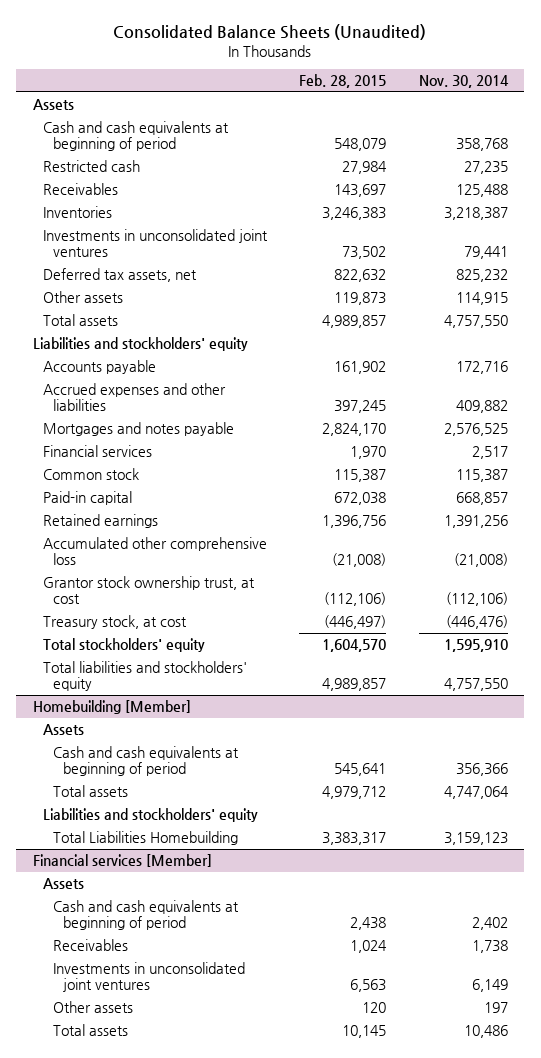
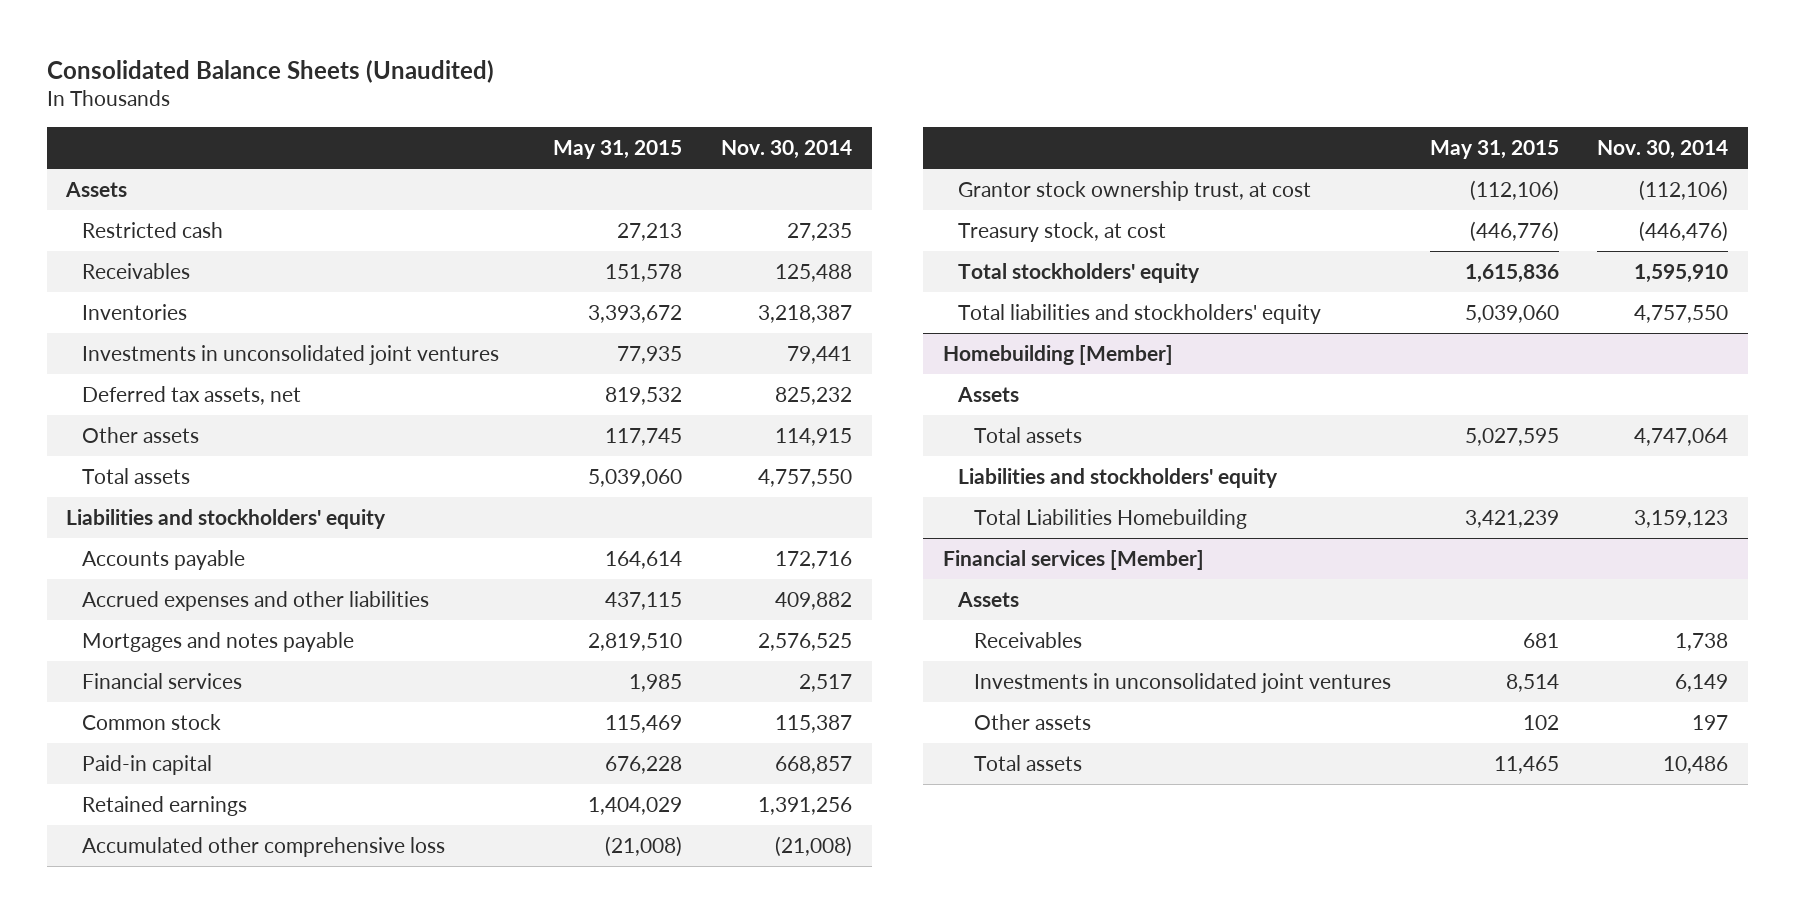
[299,74,387,89] Feb. 28, 2015 -> none
none -> [553,140,683,160] May 31, 2015
[42,121,229,152] Cash and cash equivalents at beginning of period -> none
[52,746,239,777] Cash and cash equivalents at beginning of period -> none
[52,900,239,931] Cash and cash equivalents at beginning of period -> none

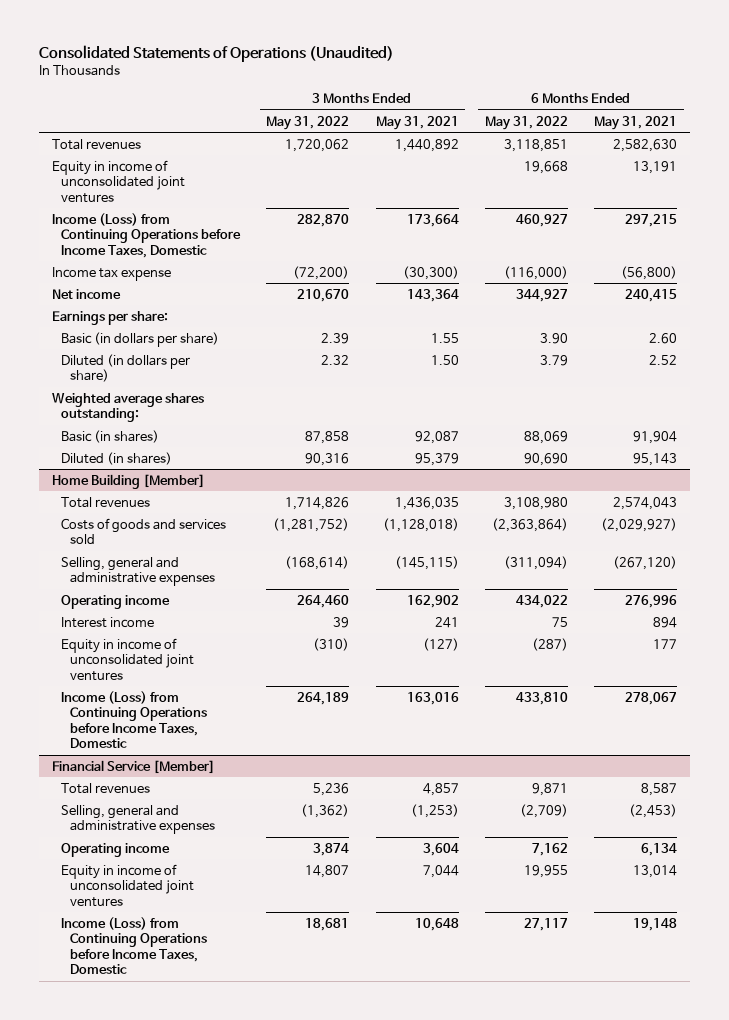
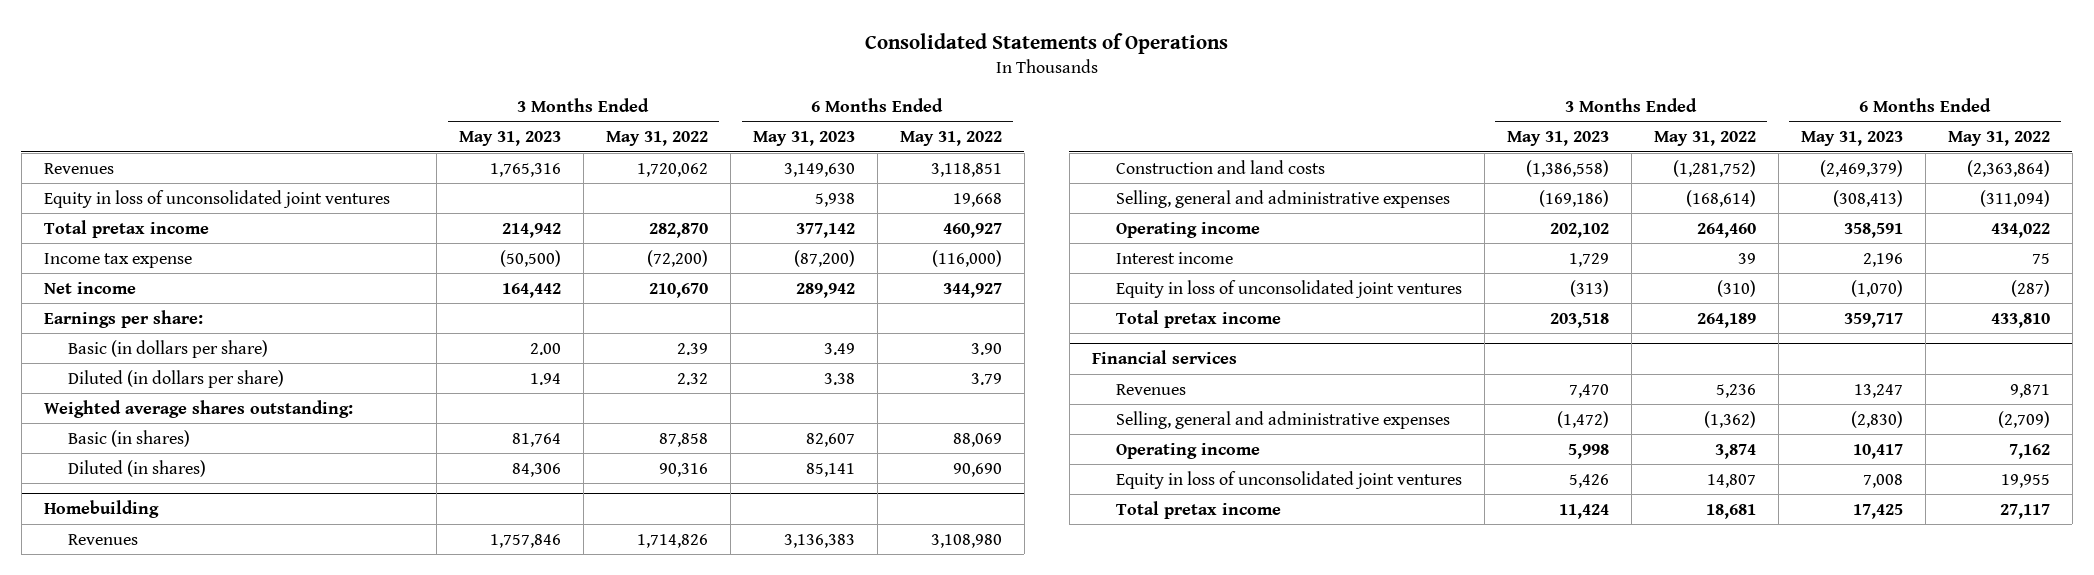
[38,45,394,63] Consolidated Statements of Operations (Unaudited) -> [864,33,1228,55] Consolidated Statements of Operations
[375,115,459,130] May 31, 2021 -> none
[594,115,678,130] May 31, 2021 -> none
none -> [458,131,561,147] May 31, 2023
none -> [752,131,855,147] May 31, 2023
[51,138,141,150] Total revenues -> [43,162,114,174] Revenues
[51,159,186,203] Equity in income of unconsolidated joint ventures -> [43,189,390,208] Equity in loss of unconsolidated joint ventures
[51,212,242,258] Income (Loss) from Continuing Operations before Income Taxes, Domestic -> [43,219,209,238] Total pretax income
[51,473,205,489] Home Building [Member] -> [43,500,159,519] Homebuilding
[61,496,151,508] Total revenues -> [67,533,138,545] Revenues
[61,517,227,545] Costs of goods and services sold -> [1115,159,1325,174] Construction and land costs
[61,637,195,681] Equity in income of unconsolidated joint ventures -> [1115,279,1462,298] Equity in loss of unconsolidated joint ventures
[61,690,208,749] Income (Loss) from Continuing Operations before Income Taxes, Domestic -> [1115,309,1281,328] Total pretax income
[51,759,215,774] Financial Service [Member] -> [1091,350,1237,365] Financial services
[61,782,151,794] Total revenues -> [1115,383,1186,395] Revenues
[61,863,195,907] Equity in income of unconsolidated joint ventures -> [1115,470,1462,489] Equity in loss of unconsolidated joint ventures
[61,916,208,975] Income (Loss) from Continuing Operations before Income Taxes, Domestic -> [1115,500,1281,519] Total pretax income

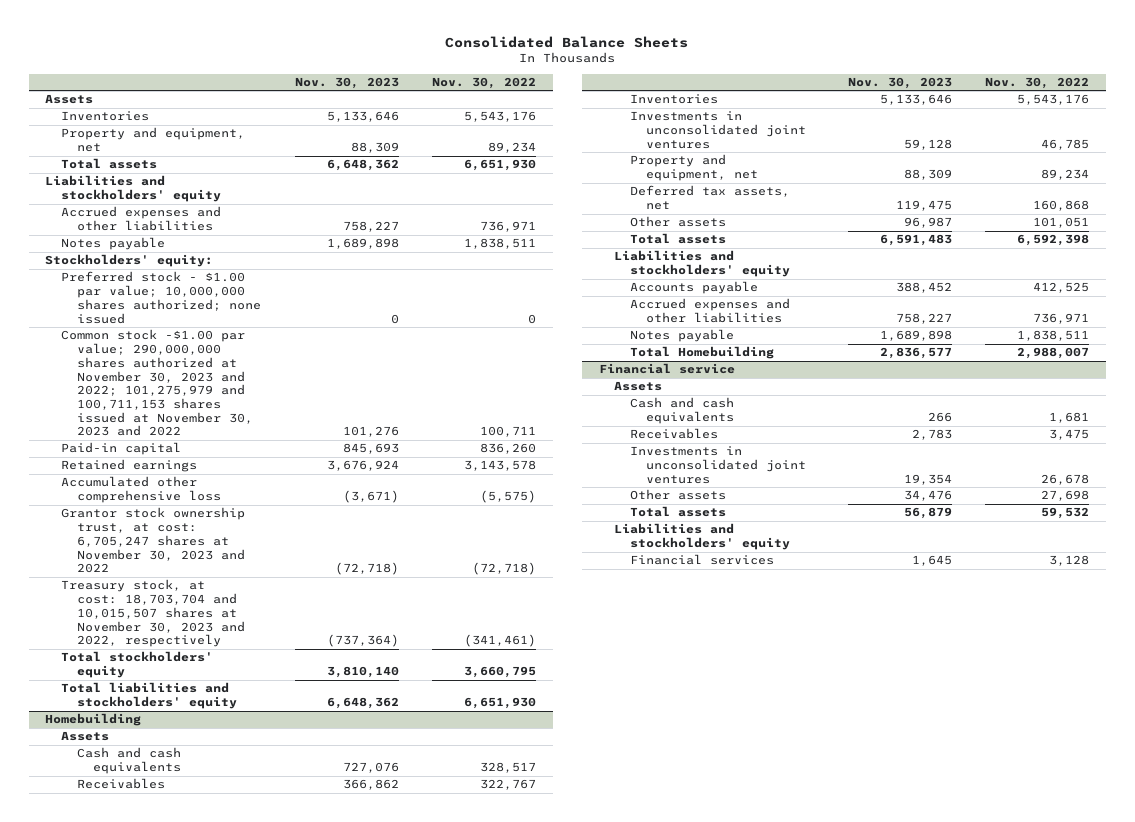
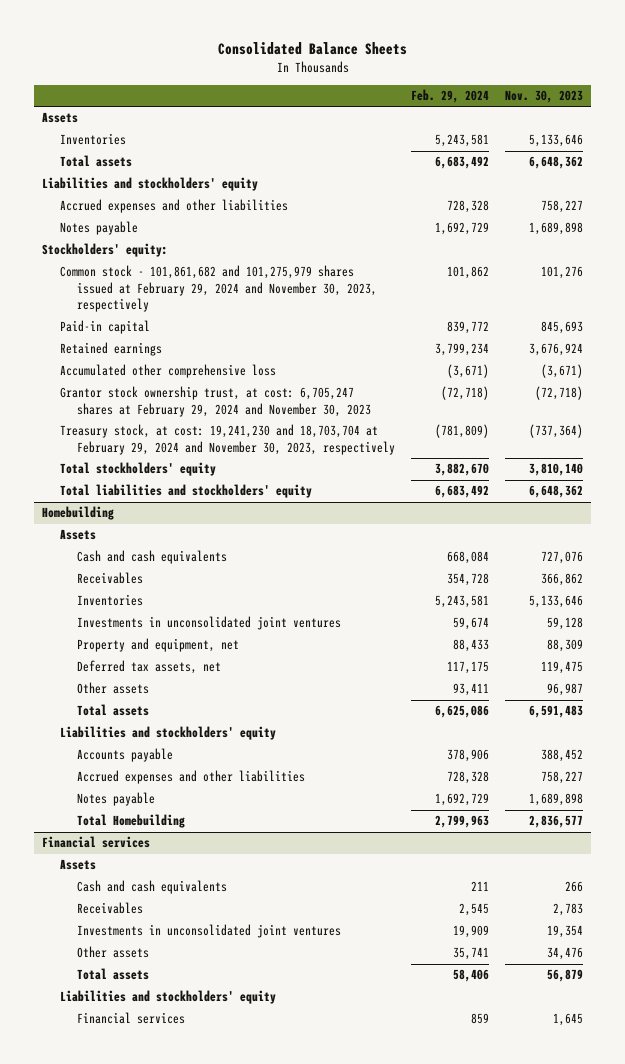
[432,77,537,90] Nov. 30, 2022 -> none
none -> [411,88,490,103] Feb. 29, 2024
[61,127,246,153] Property and equipment, net -> none
[61,271,261,324] Preferred stock - $1.00 par value; 10,000,000 shares authorized; none issued -> none
[61,329,253,437] Common stock -$1.00 par value; 290,000,000 shares authorized at November 30, 2023 and 2022; 101,275,979 and 100,711,153 shares issued at November 30, 2023 and 2022 -> [59,265,378,313] Common stock - 101,861,682 and 101,275,979 shares issued at February 29, 2024 and November 30, 2023, respectively
[61,507,246,574] Grantor stock ownership trust, at cost: 6,705,247 shares at November 30, 2023 and 2022 -> [59,386,372,417] Grantor stock ownership trust, at cost: 6,705,247 shares at February 29, 2024 and November 30, 2023
[61,579,245,648] Treasury stock, at cost: 18,703,704 and 10,015,507 shares at November 30, 2023 and 2022, respectively -> [59,424,396,455] Treasury stock, at cost: 19,241,230 and 18,703,704 at February 29, 2024 and November 30, 2023, respectively
[598,363,735,375] Financial service -> [42,836,151,849] Financial services

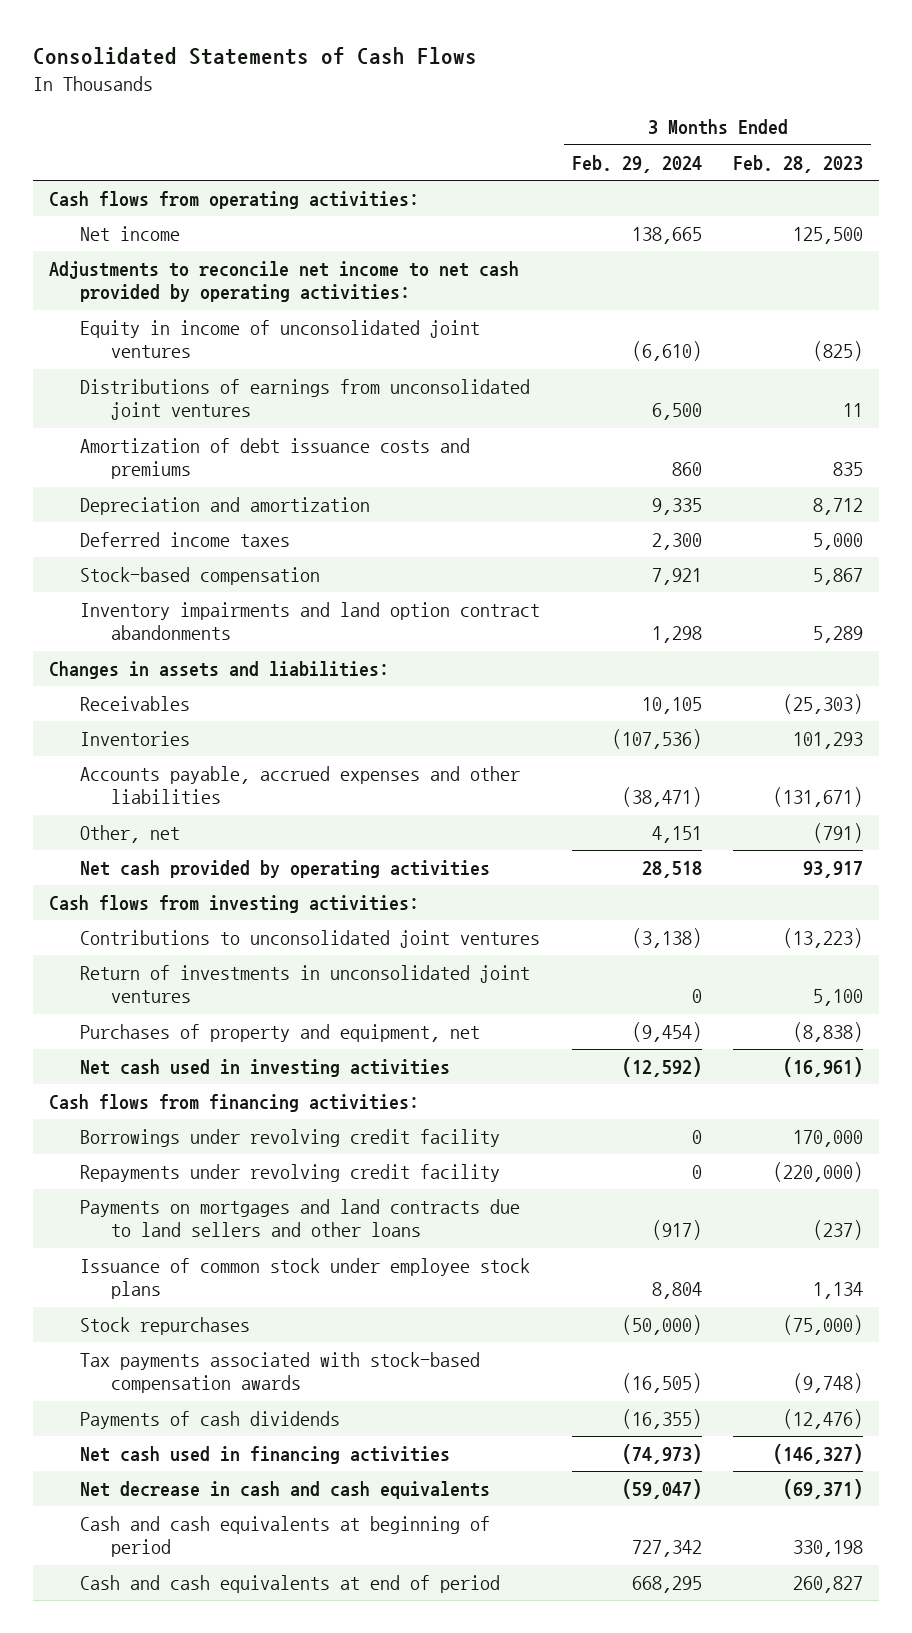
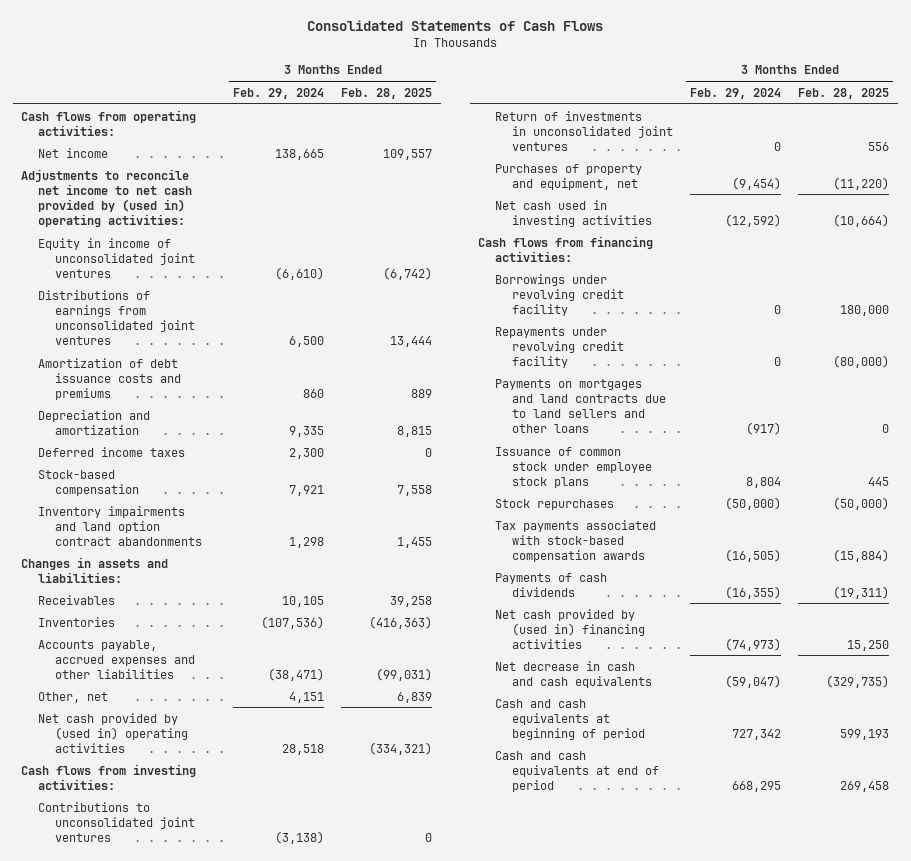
[733,154,864,173] Feb. 28, 2023 -> none
none -> [341,87,433,99] Feb. 28, 2025
[49,260,520,303] Adjustments to reconcile net income to net cash provided by operating activities: -> [21,168,193,227] Adjustments to reconcile net income to net cash provided by (used in) operating activities:
[79,859,490,878] Net cash provided by operating activities -> [38,712,189,753] Net cash provided by (used in) operating activities
[79,1445,450,1464] Net cash used in financing activities -> [495,608,646,649] Net cash provided by (used in) financing activities

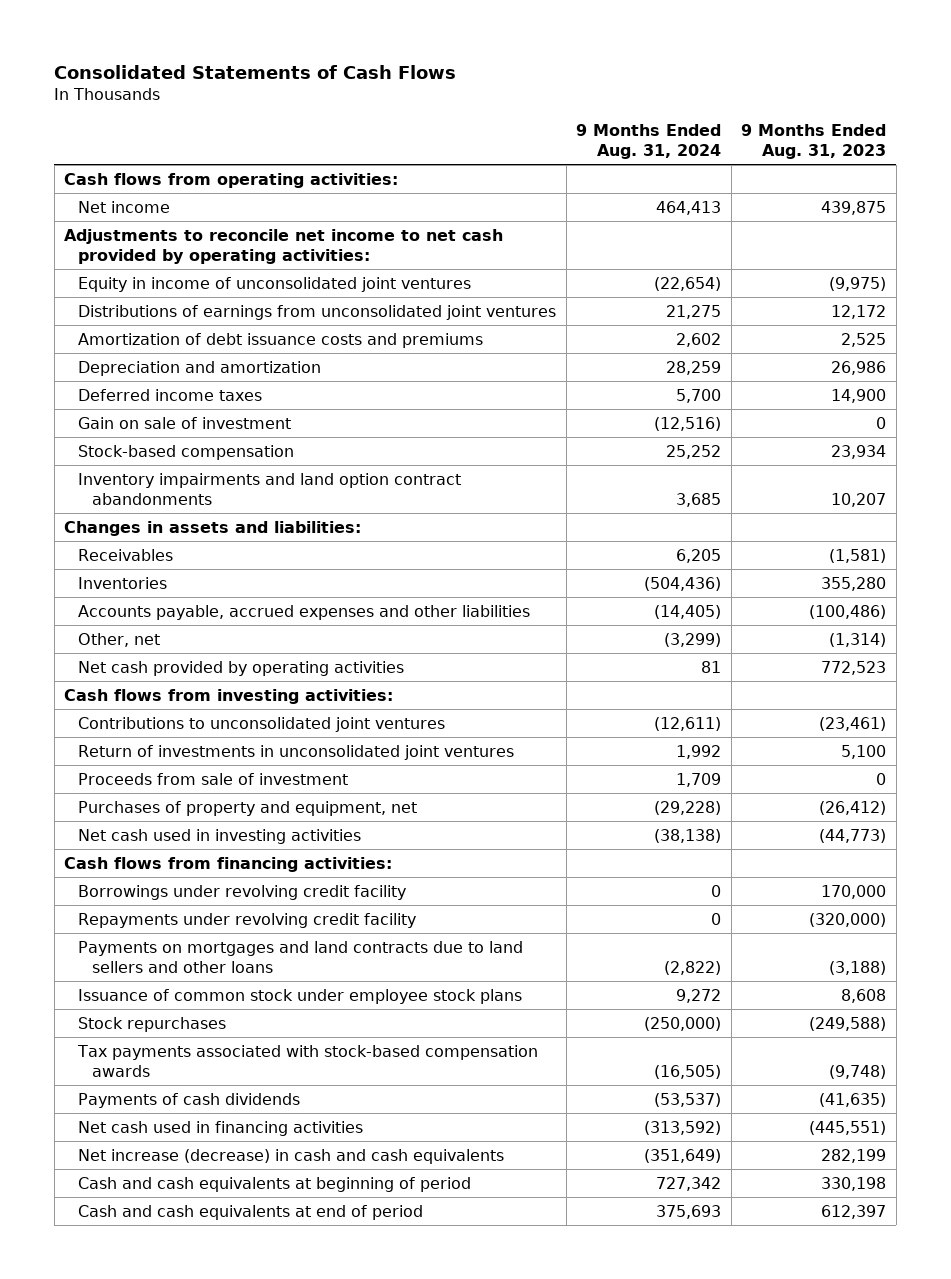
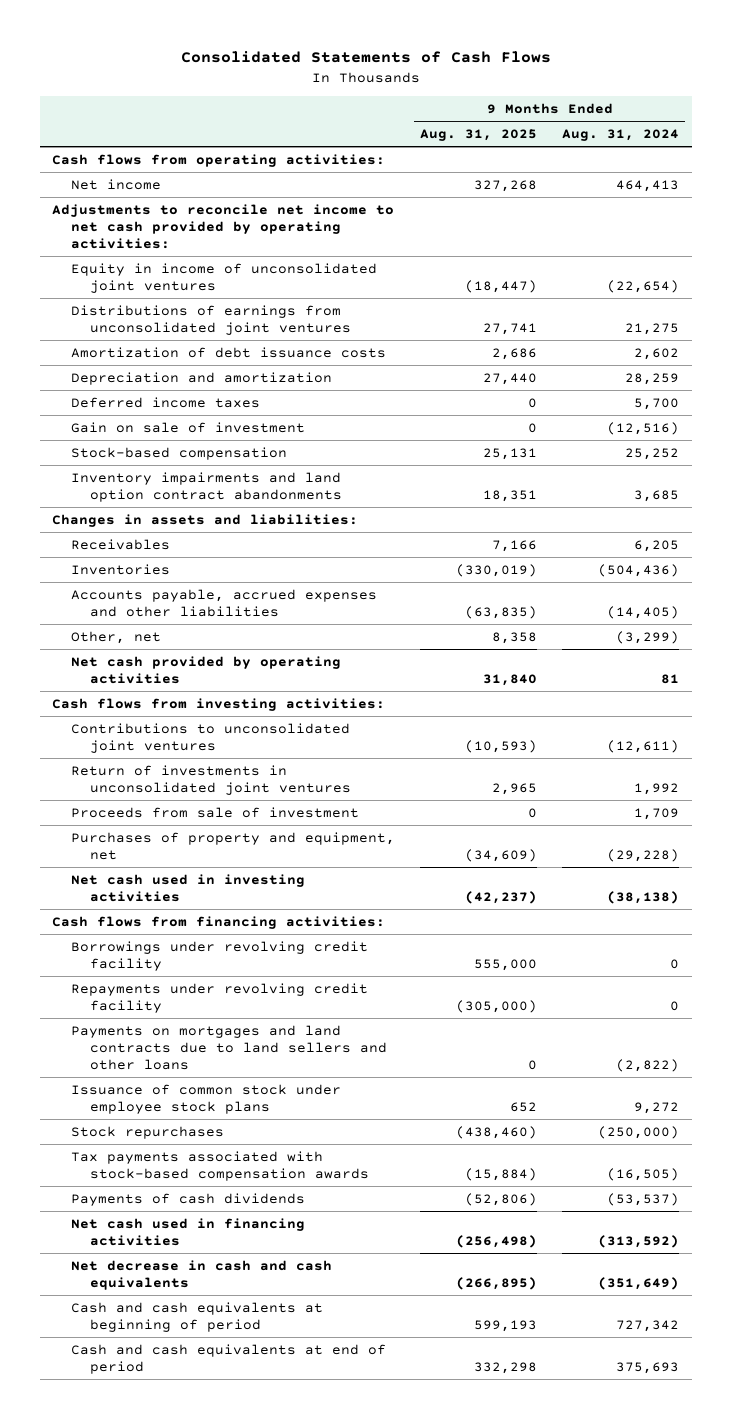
[741,123,887,160] 9 Months Ended Aug. 31, 2023 -> none
none -> [420,129,538,142] Aug. 31, 2025
[78,332,484,348] Amortization of debt issuance costs and premiums -> [70,346,386,358] Amortization of debt issuance costs
[78,1148,505,1164] Net increase (decrease) in cash and cash equivalents -> [70,1259,332,1290] Net decrease in cash and cash equivalents

